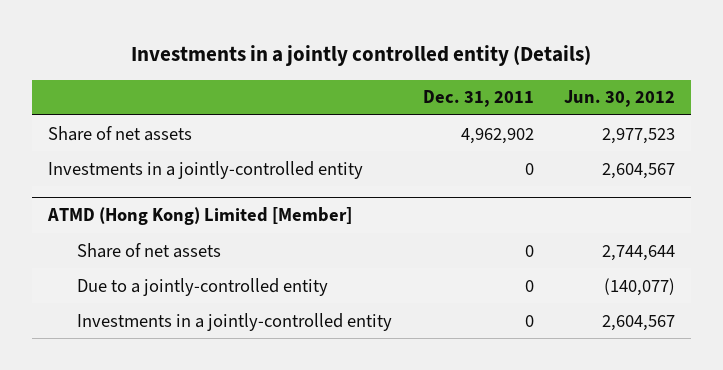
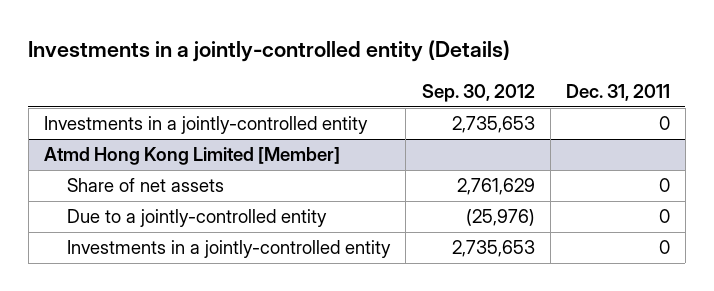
[131,45,592,67] Investments in a jointly controlled entity (Details) -> [28,40,511,63] Investments in a jointly-controlled entity (Details)
[564,90,676,108] Jun. 30, 2012 -> none
none -> [421,83,535,102] Sep. 30, 2012
[47,125,192,141] Share of net assets -> none
[46,207,352,226] ATMD (Hong Kong) Limited [Member] -> [44,147,341,166] Atmd Hong Kong Limited [Member]

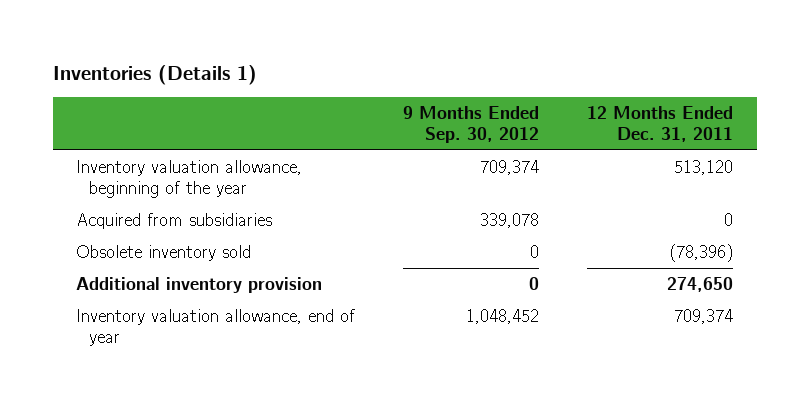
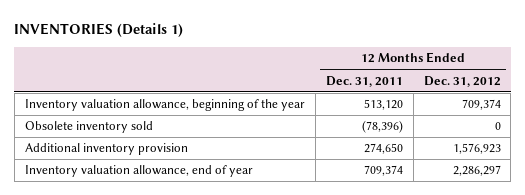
[52,64,257,85] Inventories (Details 1) -> [14,23,184,38] INVENTORIES (Details 1)
[403,106,540,144] 9 Months Ended Sep. 30, 2012 -> none
none -> [423,75,501,87] Dec. 31, 2012
[76,213,273,230] Acquired from subsidiaries -> none

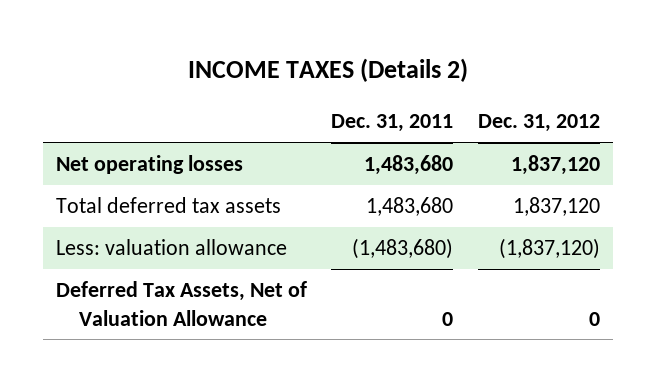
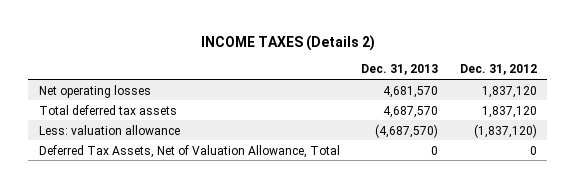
[331,114,454,133] Dec. 31, 2011 -> none
none -> [361,64,439,76] Dec. 31, 2013
[55,281,307,326] Deferred Tax Assets, Net of Valuation Allowance -> [38,144,340,158] Deferred Tax Assets, Net of Valuation Allowance, Total

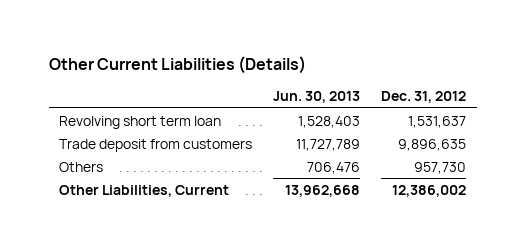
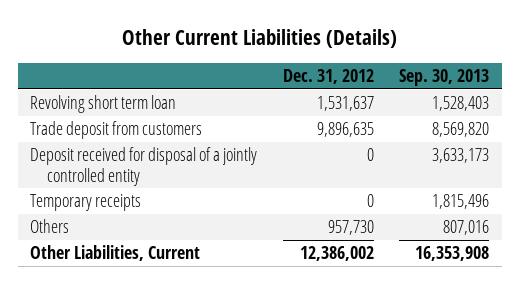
[273,91,361,104] Jun. 30, 2013 -> none
none -> [399,69,490,87] Sep. 30, 2013
none -> [30,147,258,186] Deposit received for disposal of a jointly controlled entity
none -> [30,194,142,212] Temporary receipts

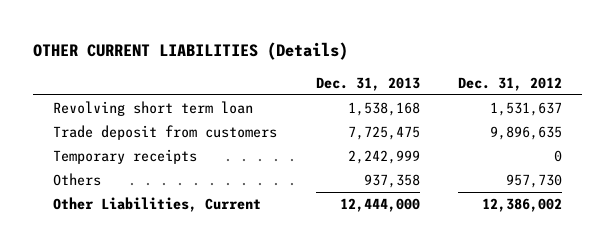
[121,29,397,49] Other Current Liabilities (Details) -> [33,41,349,60] OTHER CURRENT LIABILITIES (Details)
[399,69,490,87] Sep. 30, 2013 -> none
none -> [315,76,420,91] Dec. 31, 2013
[30,147,258,186] Deposit received for disposal of a jointly controlled entity -> none

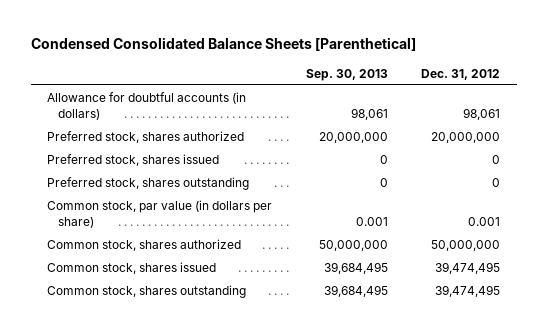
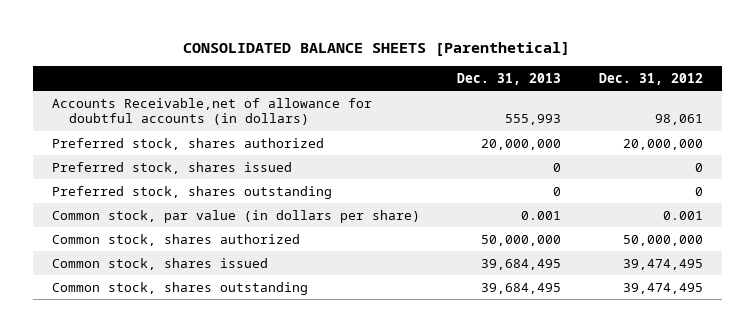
[30,37,416,52] Condensed Consolidated Balance Sheets [Parenthetical] -> [183,42,571,57] CONSOLIDATED BALANCE SHEETS [Parenthetical]
[305,68,388,81] Sep. 30, 2013 -> none
none -> [457,73,562,86] Dec. 31, 2013
[47,92,247,120] Allowance for doubtful accounts (in dollars) -> [51,97,372,126] Accounts Receivable,net of allowance for doubtful accounts (in dollars)

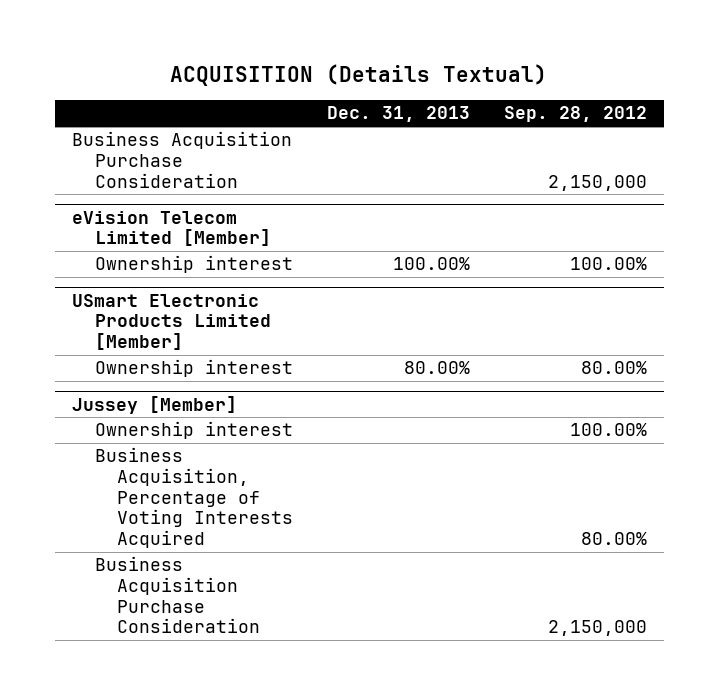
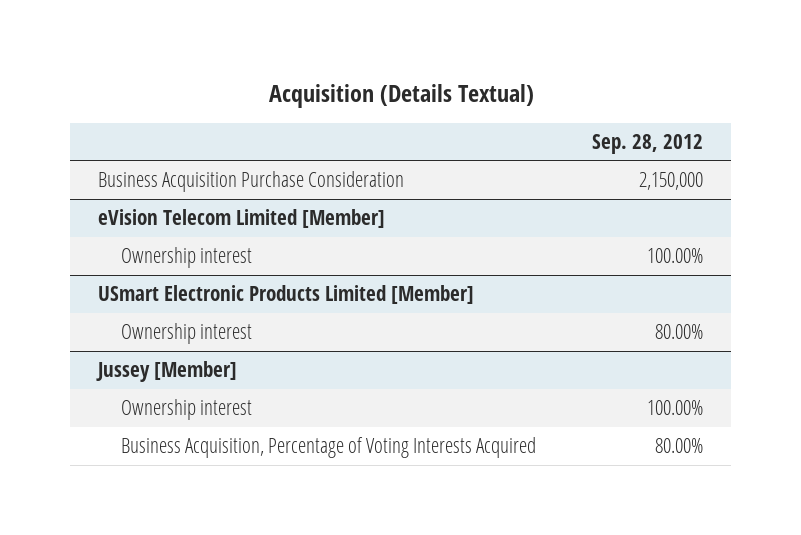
[170,64,548,87] ACQUISITION (Details Textual) -> [268,83,534,108] Acquisition (Details Textual)
[327,106,471,123] Dec. 31, 2013 -> none
[94,556,261,634] Business Acquisition Purchase Consideration -> none

